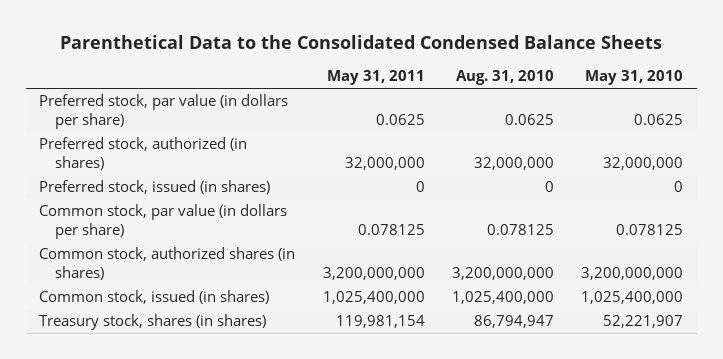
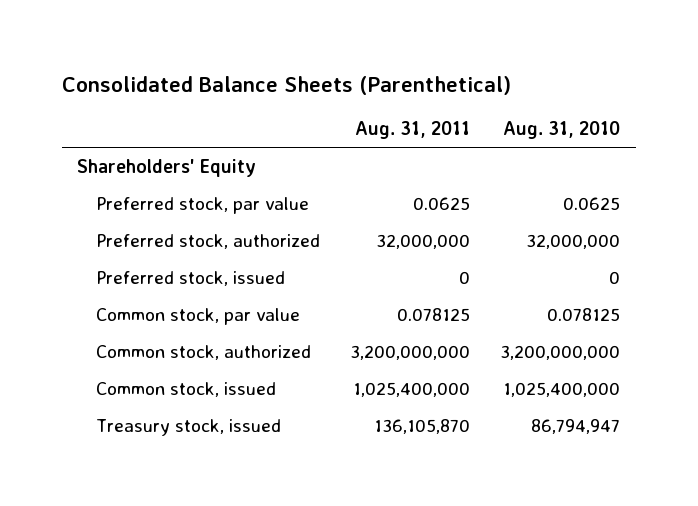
[60,35,663,50] Parenthetical Data to the Consolidated Condensed Balance Sheets -> [61,75,511,95] Consolidated Balance Sheets (Parenthetical)
[326,70,425,86] May 31, 2011 -> none
[585,70,684,86] May 31, 2010 -> none
none -> [355,121,471,140] Aug. 31, 2011
none -> [77,158,257,177] Shareholders' Equity
[39,94,289,130] Preferred stock, par value (in dollars per share) -> [95,196,309,214] Preferred stock, par value
[39,137,248,171] Preferred stock, authorized (in shares) -> [95,233,320,249] Preferred stock, authorized
[39,180,271,195] Preferred stock, issued (in shares) -> [95,270,285,286] Preferred stock, issued
[39,204,288,240] Common stock, par value (in dollars per share) -> [95,307,300,325] Common stock, par value
[39,247,296,281] Common stock, authorized shares (in shares) -> [95,344,311,360] Common stock, authorized
[39,290,270,305] Common stock, issued (in shares) -> [95,381,276,397] Common stock, issued
[39,314,267,331] Treasury stock, shares (in shares) -> [95,418,281,436] Treasury stock, issued

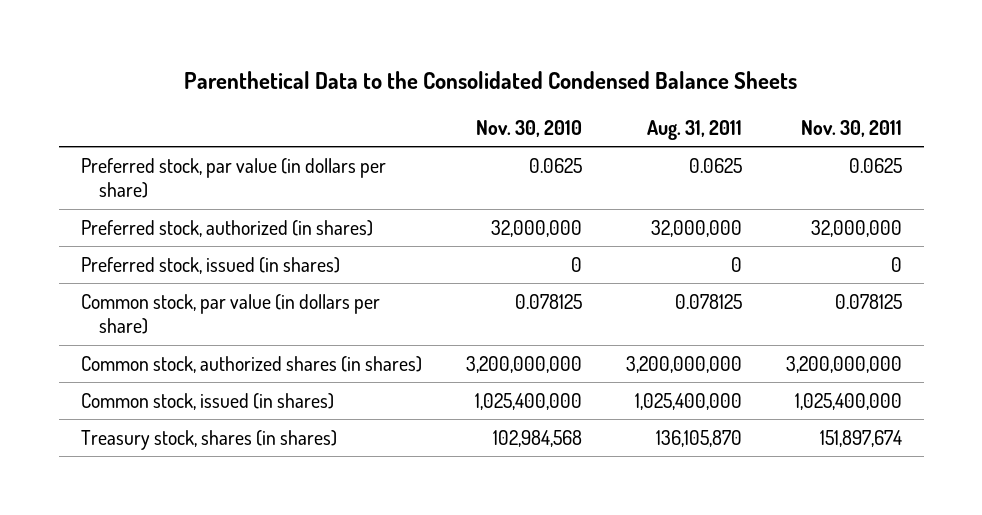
[61,75,511,95] Consolidated Balance Sheets (Parenthetical) -> [184,71,798,90] Parenthetical Data to the Consolidated Condensed Balance Sheets
[503,121,621,140] Aug. 31, 2010 -> none
none -> [475,119,582,137] Nov. 30, 2010
none -> [800,119,902,137] Nov. 30, 2011
[77,158,257,177] Shareholders' Equity -> none
[95,196,309,214] Preferred stock, par value -> [80,157,386,198] Preferred stock, par value (in dollars per share)
[95,233,320,249] Preferred stock, authorized -> [80,219,373,237] Preferred stock, authorized (in shares)
[95,270,285,286] Preferred stock, issued -> [80,256,340,274] Preferred stock, issued (in shares)
[95,307,300,325] Common stock, par value -> [80,293,380,334] Common stock, par value (in dollars per share)
[95,344,311,360] Common stock, authorized -> [80,355,422,373] Common stock, authorized shares (in shares)
[95,381,276,397] Common stock, issued -> [80,392,334,410] Common stock, issued (in shares)
[95,418,281,436] Treasury stock, issued -> [80,429,337,450] Treasury stock, shares (in shares)

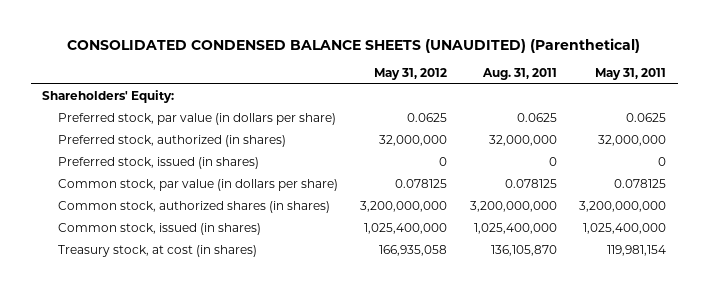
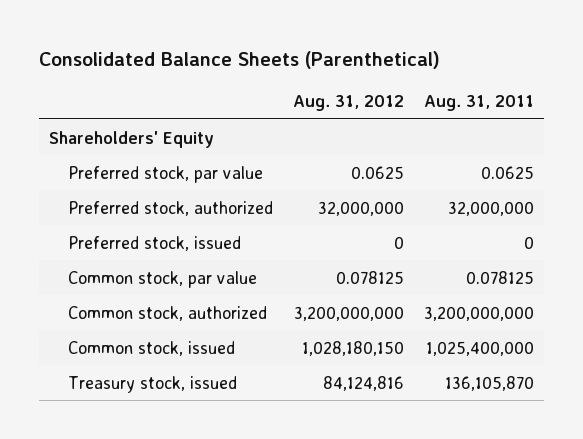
[67,37,641,53] CONSOLIDATED CONDENSED BALANCE SHEETS (UNAUDITED) (Parenthetical) -> [39,51,441,70] Consolidated Balance Sheets (Parenthetical)
[374,67,448,80] May 31, 2012 -> none
[595,67,667,80] May 31, 2011 -> none
none -> [292,95,404,112] Aug. 31, 2012
[41,90,174,104] Shareholders' Equity: -> [49,130,215,148] Shareholders' Equity
[57,113,336,126] Preferred stock, par value (in dollars per share) -> [67,165,263,183] Preferred stock, par value
[57,135,286,148] Preferred stock, authorized (in shares) -> [67,200,273,216] Preferred stock, authorized
[57,157,259,170] Preferred stock, issued (in shares) -> [67,235,241,251] Preferred stock, issued
[57,179,338,192] Common stock, par value (in dollars per share) -> [67,270,257,288] Common stock, par value
[57,201,330,214] Common stock, authorized shares (in shares) -> [67,305,267,321] Common stock, authorized
[57,223,261,236] Common stock, issued (in shares) -> [67,340,235,356] Common stock, issued
[57,245,257,258] Treasury stock, at cost (in shares) -> [67,375,237,393] Treasury stock, issued

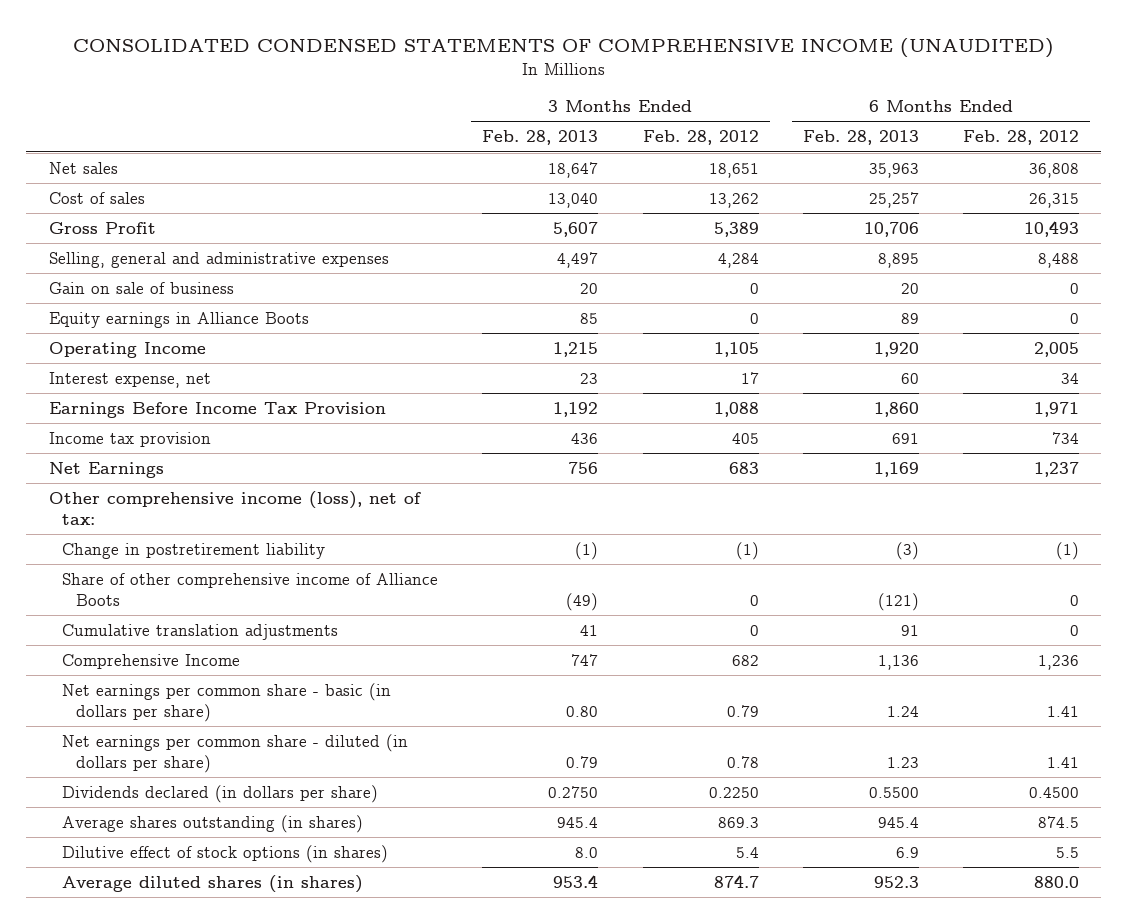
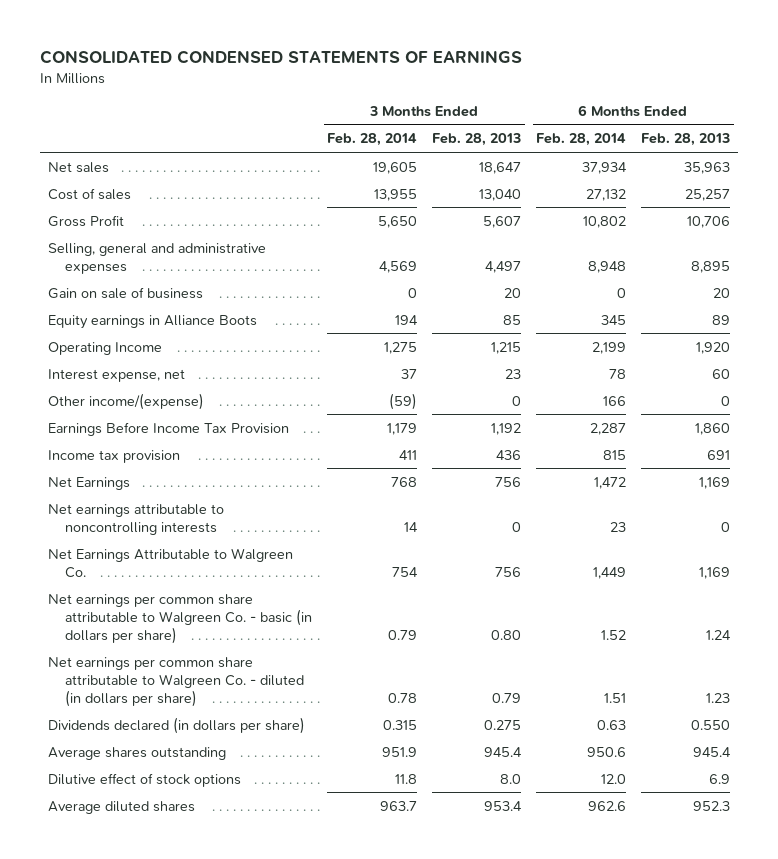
[72,38,1054,59] CONSOLIDATED CONDENSED STATEMENTS OF COMPREHENSIVE INCOME (UNAUDITED) -> [40,50,523,65] CONSOLIDATED CONDENSED STATEMENTS OF EARNINGS
[642,130,759,146] Feb. 28, 2012 -> none
[962,130,1079,146] Feb. 28, 2012 -> none
none -> [327,133,418,147] Feb. 28, 2014
none -> [536,133,627,147] Feb. 28, 2014
none -> [47,392,204,410] Other income/(expense)
[48,490,421,525] Other comprehensive income (loss), net of tax: -> none
[62,542,326,559] Change in postretirement liability -> none
[62,572,439,606] Share of other comprehensive income of Alliance Boots -> none
[62,623,339,640] Cumulative translation adjustments -> none
[62,653,241,669] Comprehensive Income -> none
none -> [47,503,224,535] Net earnings attributable to noncontrolling interests
none -> [47,547,293,578] Net Earnings Attributable to Walgreen Co.
[62,682,392,722] Net earnings per common share - basic (in dollars per share) -> [47,593,313,644] Net earnings per common share attributable to Walgreen Co. - basic (in dollars per share)
[62,733,409,773] Net earnings per common share - diluted (in dollars per share) -> [47,656,305,707] Net earnings per common share attributable to Walgreen Co. - diluted (in dollars per share)
[548,785,599,798] 0.2750 -> [484,719,522,730] 0.275
[868,786,919,798] 0.5500 -> [691,719,731,730] 0.550
[62,814,364,833] Average shares outstanding (in shares) -> [47,746,226,760] Average shares outstanding
[62,844,389,863] Dilutive effect of stock options (in shares) -> [47,772,241,787] Dilutive effect of stock options
[62,874,364,893] Average diluted shares (in shares) -> [47,800,195,814] Average diluted shares

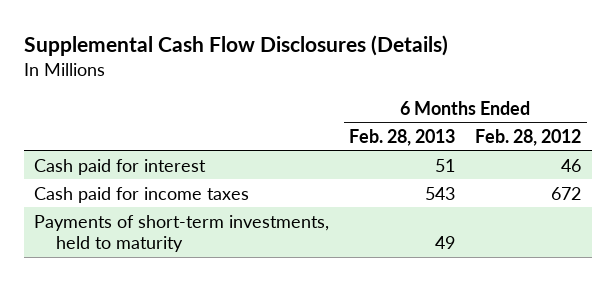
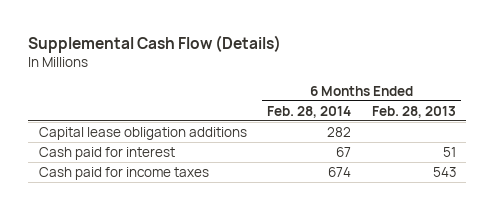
[23,34,448,56] Supplemental Cash Flow Disclosures (Details) -> [28,35,282,54] Supplemental Cash Flow (Details)
[475,128,582,146] Feb. 28, 2012 -> none
none -> [267,105,352,118] Feb. 28, 2014
none -> [38,126,247,140] Capital lease obligation additions
[33,214,329,253] Payments of short-term investments, held to maturity -> none

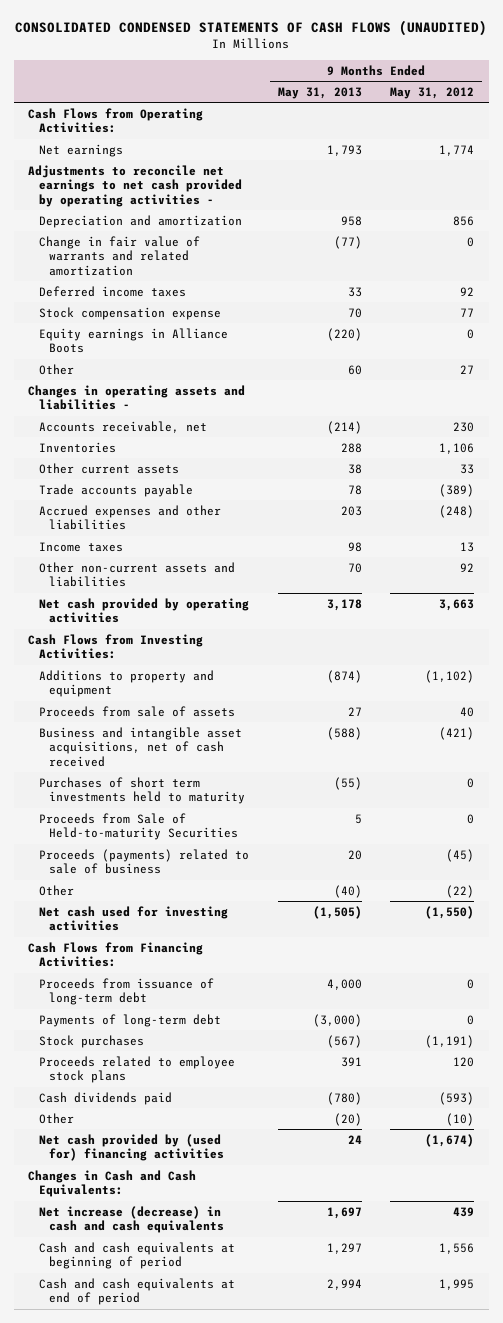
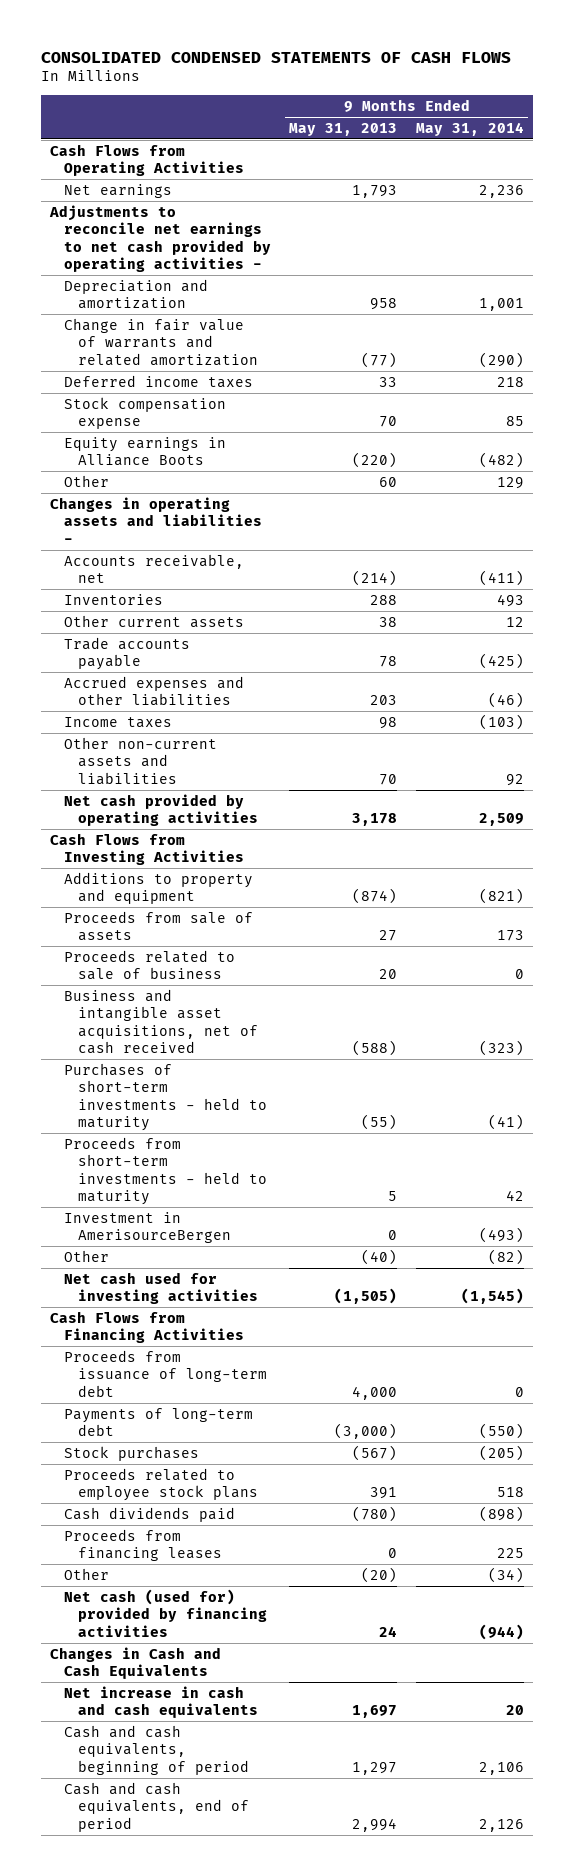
[15,20,488,37] CONSOLIDATED CONDENSED STATEMENTS OF CASH FLOWS (UNAUDITED) -> [41,51,512,63] CONSOLIDATED CONDENSED STATEMENTS OF CASH FLOWS
[390,86,475,99] May 31, 2012 -> none
none -> [415,121,524,136] May 31, 2014
[28,107,204,134] Cash Flows from Operating Activities: -> [50,143,245,177] Cash Flows from Operating Activities
[28,633,204,660] Cash Flows from Investing Activities: -> [50,832,245,866] Cash Flows from Investing Activities
none -> [64,949,236,981] Proceeds related to sale of business
[38,848,249,875] Proceeds (payments) related to sale of business -> none
[38,776,246,805] Purchases of short term investments held to maturity -> [64,1062,268,1132] Purchases of short-term investments - held to maturity
[38,812,239,841] Proceeds from Sale of Held-to-maturity Securities -> [64,1136,268,1206] Proceeds from short-term investments - held to maturity
none -> [64,1211,232,1244] Investment in AmerisourceBergen
[28,941,204,968] Cash Flows from Financing Activities: -> [50,1310,245,1344] Cash Flows from Financing Activities
none -> [64,1528,223,1562] Proceeds from financing leases
[38,1133,225,1162] Net cash provided by (used for) financing activities -> [64,1588,268,1637] Net cash (used for) provided by financing activities
[28,1169,197,1198] Changes in Cash and Cash Equivalents: -> [50,1646,222,1680] Changes in Cash and Cash Equivalents
[38,1205,225,1234] Net increase (decrease) in cash and cash equivalents -> [64,1685,259,1719] Net increase in cash and cash equivalents
[38,1241,235,1270] Cash and cash equivalents at beginning of period -> [64,1724,250,1775] Cash and cash equivalents, beginning of period
[38,1277,235,1306] Cash and cash equivalents at end of period -> [64,1781,250,1832] Cash and cash equivalents, end of period

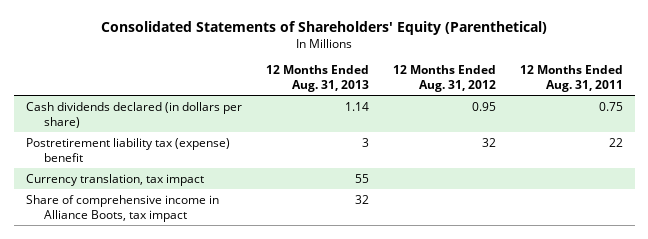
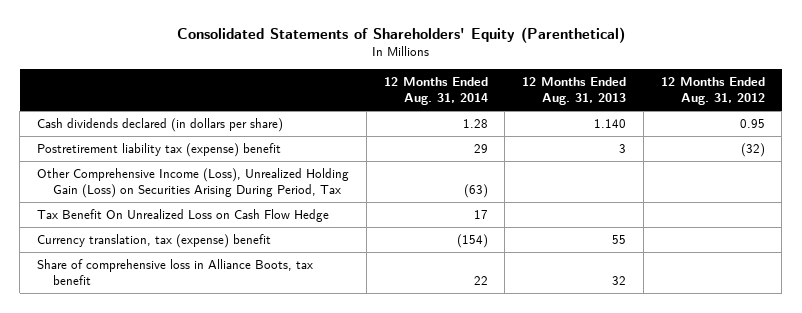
[519,64,623,92] 12 Months Ended Aug. 31, 2011 -> none
none -> [383,77,488,106] 12 Months Ended Aug. 31, 2014
[344,101,369,111] 1.14 -> [594,119,627,129] 1.140
[481,137,496,147] 32 -> [740,143,765,158] (32)
none -> [36,168,349,199] Other Comprehensive Income (Loss), Unrealized Holding Gain (Loss) on Securities Arising During Period, Tax
none -> [36,209,329,223] Tax Benefit On Unrealized Loss on Cash Flow Hedge
[25,173,204,186] Currency translation, tax impact -> [36,234,271,249] Currency translation, tax (expense) benefit
[25,194,219,222] Share of comprehensive income in Alliance Boots, tax impact -> [36,259,313,286] Share of comprehensive loss in Alliance Boots, tax benefit

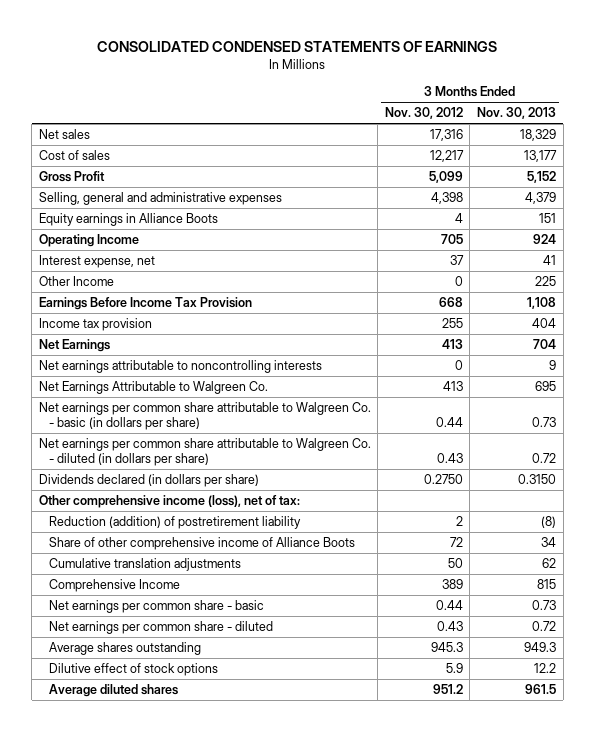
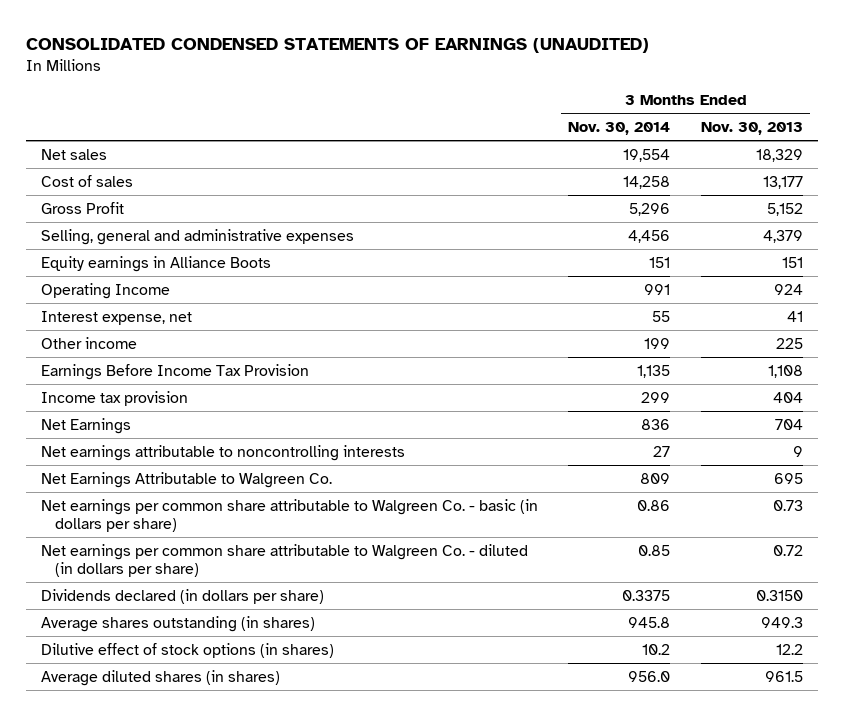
[97,40,498,52] CONSOLIDATED CONDENSED STATEMENTS OF EARNINGS -> [25,37,649,53] CONSOLIDATED CONDENSED STATEMENTS OF EARNINGS (UNAUDITED)
[384,107,463,120] Nov. 30, 2012 -> none
none -> [568,122,671,136] Nov. 30, 2014
[38,276,114,287] Other Income -> [41,336,138,349] Other income
[38,495,300,509] Other comprehensive income (loss), net of tax: -> none
[49,516,302,530] Reduction (addition) of postretirement liability -> none
[49,537,356,551] Share of other comprehensive income of Alliance Boots -> none
[49,558,242,572] Cumulative translation adjustments -> none
[49,579,181,593] Comprehensive Income -> none
[49,600,265,614] Net earnings per common share - basic -> none
[49,621,274,635] Net earnings per common share - diluted -> none
[49,642,202,656] Average shares outstanding -> [41,615,316,632] Average shares outstanding (in shares)
[49,663,219,677] Dilutive effect of stock options -> [41,642,335,658] Dilutive effect of stock options (in shares)
[49,684,179,698] Average diluted shares -> [41,669,281,686] Average diluted shares (in shares)

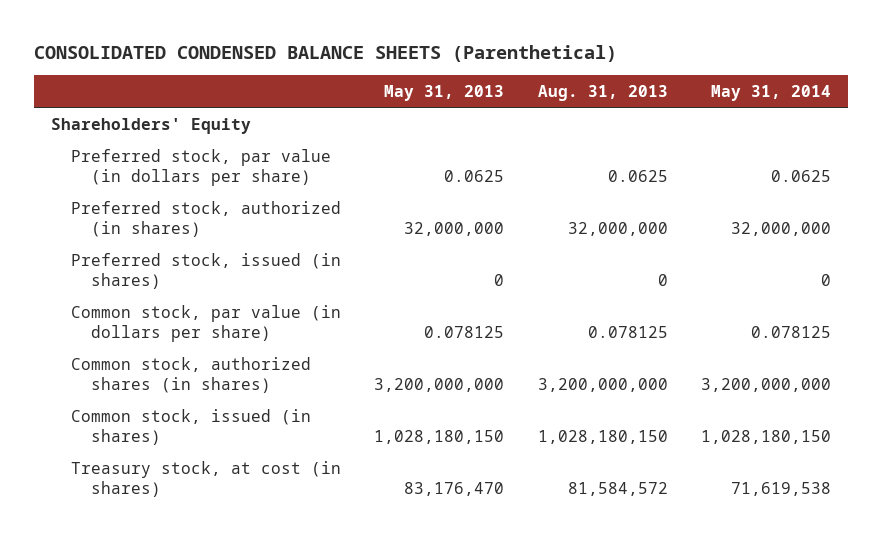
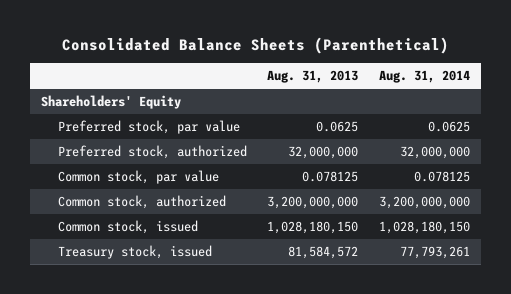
[34,45,618,63] CONSOLIDATED CONDENSED BALANCE SHEETS (Parenthetical) -> [61,37,449,55] Consolidated Balance Sheets (Parenthetical)
[384,84,505,101] May 31, 2013 -> none
[710,84,831,101] May 31, 2014 -> none
none -> [379,70,471,84] Aug. 31, 2014
[71,252,342,289] Preferred stock, issued (in shares) -> none
[71,148,332,186] Preferred stock, par value (in dollars per share) -> [57,119,240,134] Preferred stock, par value
[71,200,342,237] Preferred stock, authorized (in shares) -> [57,144,247,159] Preferred stock, authorized
[71,304,342,342] Common stock, par value (in dollars per share) -> [57,169,219,184] Common stock, par value
[71,356,312,393] Common stock, authorized shares (in shares) -> [57,194,226,209] Common stock, authorized
[71,408,312,445] Common stock, issued (in shares) -> [57,219,198,234] Common stock, issued
[71,460,342,497] Treasury stock, at cost (in shares) -> [57,244,212,259] Treasury stock, issued

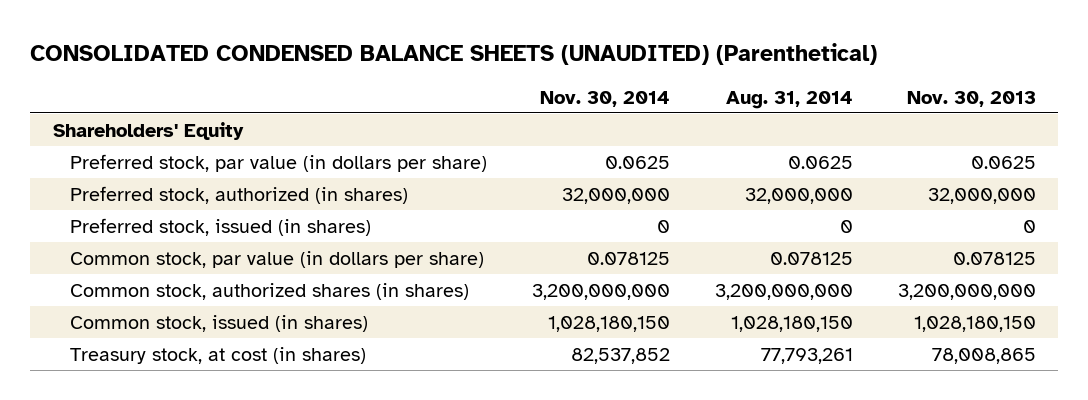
[61,37,449,55] Consolidated Balance Sheets (Parenthetical) -> [30,43,878,66] CONSOLIDATED CONDENSED BALANCE SHEETS (UNAUDITED) (Parenthetical)
[267,70,359,84] Aug. 31, 2013 -> none
none -> [539,91,670,108] Nov. 30, 2014
none -> [906,91,1036,108] Nov. 30, 2013
[57,119,240,134] Preferred stock, par value -> [69,153,487,172] Preferred stock, par value (in dollars per share)
[57,144,247,159] Preferred stock, authorized -> [69,185,408,204] Preferred stock, authorized (in shares)
none -> [69,217,371,236] Preferred stock, issued (in shares)
[57,169,219,184] Common stock, par value -> [69,250,484,268] Common stock, par value (in dollars per share)
[57,194,226,209] Common stock, authorized -> [69,282,469,300] Common stock, authorized shares (in shares)
[57,219,198,234] Common stock, issued -> [69,314,368,332] Common stock, issued (in shares)
[57,244,212,259] Treasury stock, issued -> [69,346,366,364] Treasury stock, at cost (in shares)

